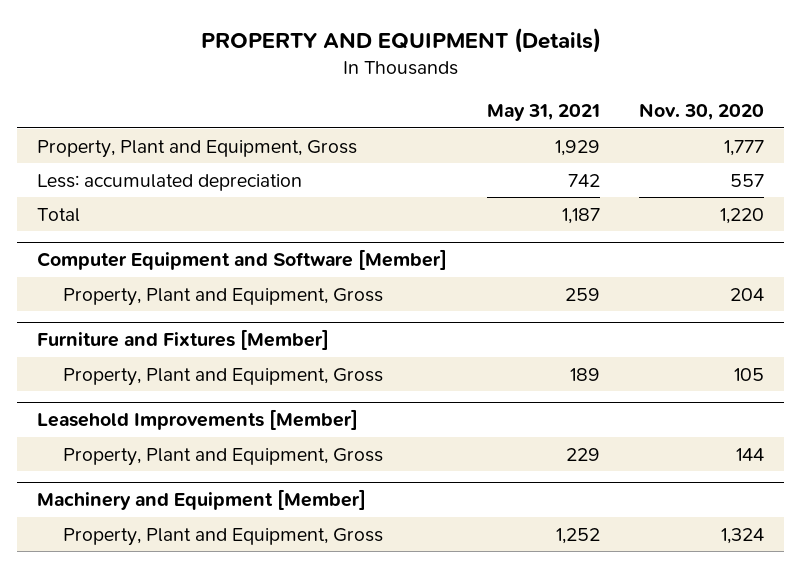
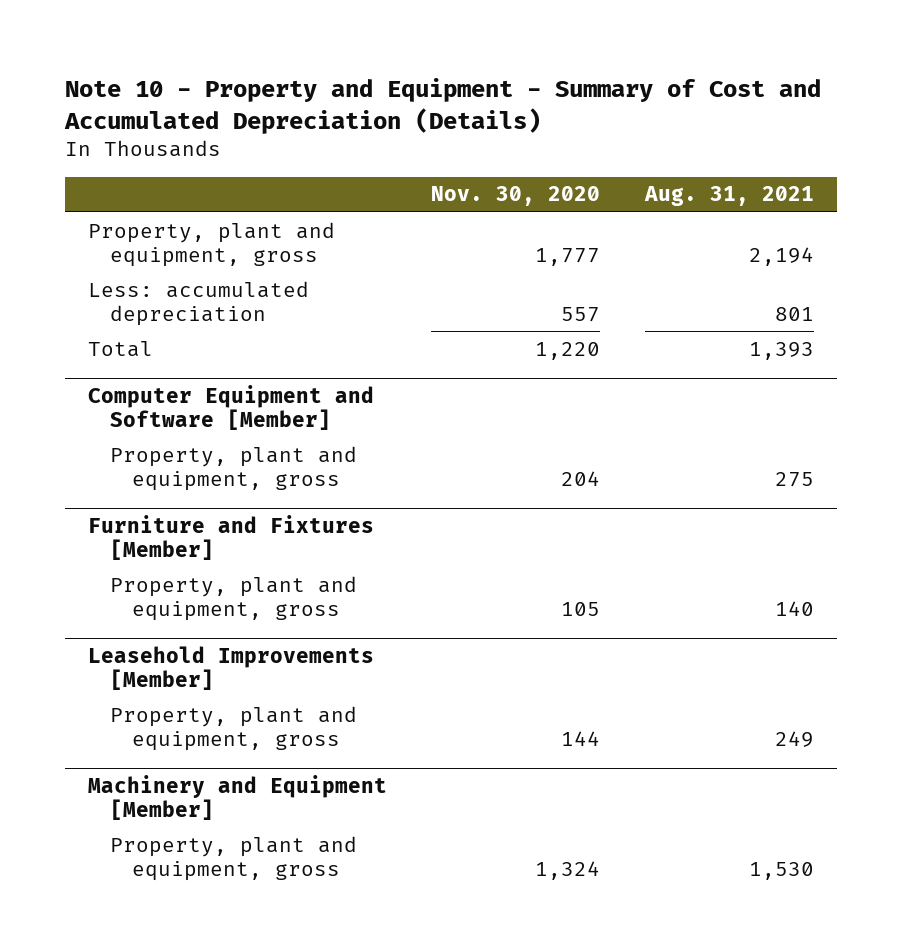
[200,27,601,53] PROPERTY AND EQUIPMENT (Details) -> [64,77,822,134] Note 10 - Property and Equipment - Summary of Cost and Accumulated Depreciation (Details)
[486,104,600,122] May 31, 2021 -> none
none -> [644,186,815,207] Aug. 31, 2021
[36,139,357,158] Property, Plant and Equipment, Gross -> [87,221,335,267] Property, plant and equipment, gross
[62,287,383,306] Property, Plant and Equipment, Gross -> [109,445,357,491] Property, plant and equipment, gross
[62,367,383,386] Property, Plant and Equipment, Gross -> [109,575,357,621] Property, plant and equipment, gross
[62,447,383,466] Property, Plant and Equipment, Gross -> [109,705,357,751] Property, plant and equipment, gross
[62,527,383,546] Property, Plant and Equipment, Gross -> [109,835,357,881] Property, plant and equipment, gross

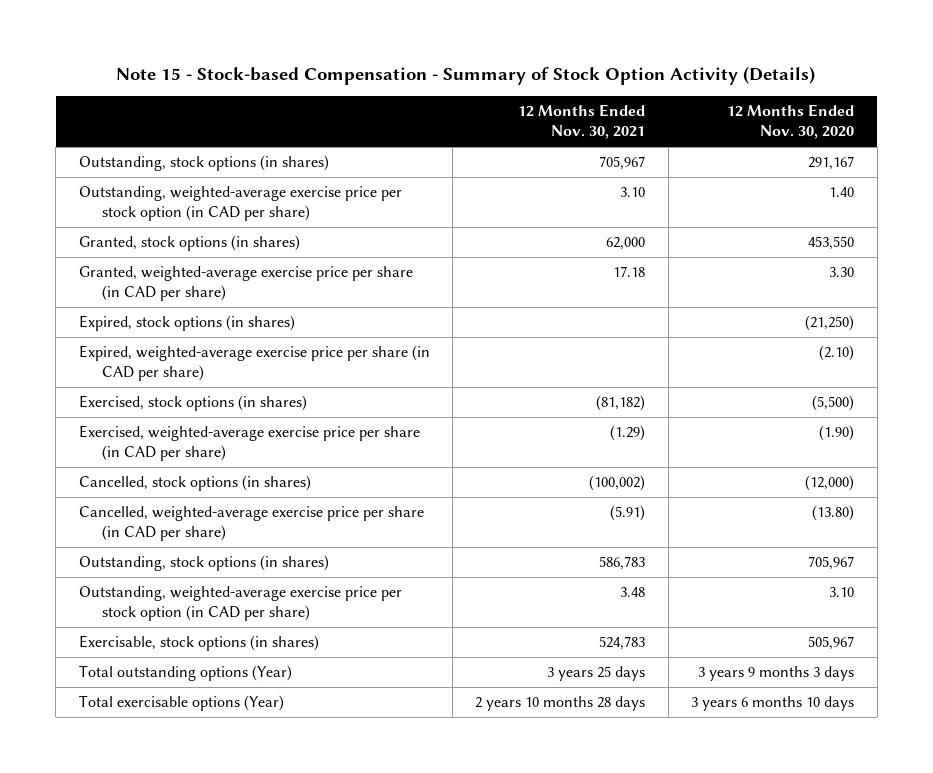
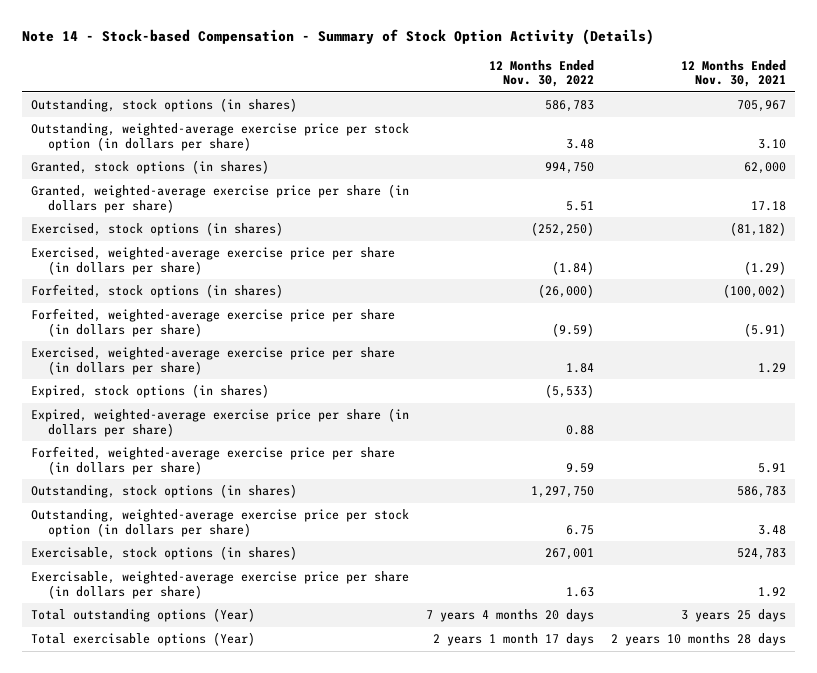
[116,66,816,86] Note 15 - Stock-based Compensation - Summary of Stock Option Activity (Details) -> [21,29,654,46] Note 14 - Stock-based Compensation - Summary of Stock Option Activity (Details)
[727,104,855,140] 12 Months Ended Nov. 30, 2020 -> none
none -> [488,59,594,88] 12 Months Ended Nov. 30, 2022
[78,186,402,222] Outstanding, weighted-average exercise price per stock option (in CAD per share) -> [30,123,409,151] Outstanding, weighted-average exercise price per stock option (in dollars per share)
[78,345,430,382] Expired, weighted-average exercise price per share (in CAD per share) -> none
[78,266,413,302] Granted, weighted-average exercise price per share (in CAD per share) -> [30,184,409,213] Granted, weighted-average exercise price per share (in dollars per share)
[78,425,420,462] Exercised, weighted-average exercise price per share (in CAD per share) -> [30,247,395,275] Exercised, weighted-average exercise price per share (in dollars per share)
[78,475,311,492] Cancelled, stock options (in shares) -> [30,284,283,299] Forfeited, stock options (in shares)
[78,506,424,542] Cancelled, weighted-average exercise price per share (in CAD per share) -> [30,308,395,337] Forfeited, weighted-average exercise price per share (in dollars per share)
none -> [30,347,395,375] Exercised, weighted-average exercise price per share (in dollars per share)
[78,315,295,332] Expired, stock options (in shares) -> [30,384,269,399] Expired, stock options (in shares)
none -> [30,408,409,437] Expired, weighted-average exercise price per share (in dollars per share)
none -> [30,446,395,475] Forfeited, weighted-average exercise price per share (in dollars per share)
[78,586,402,622] Outstanding, weighted-average exercise price per stock option (in CAD per share) -> [30,509,409,537] Outstanding, weighted-average exercise price per stock option (in dollars per share)
none -> [30,571,409,599] Exercisable, weighted-average exercise price per share (in dollars per share)

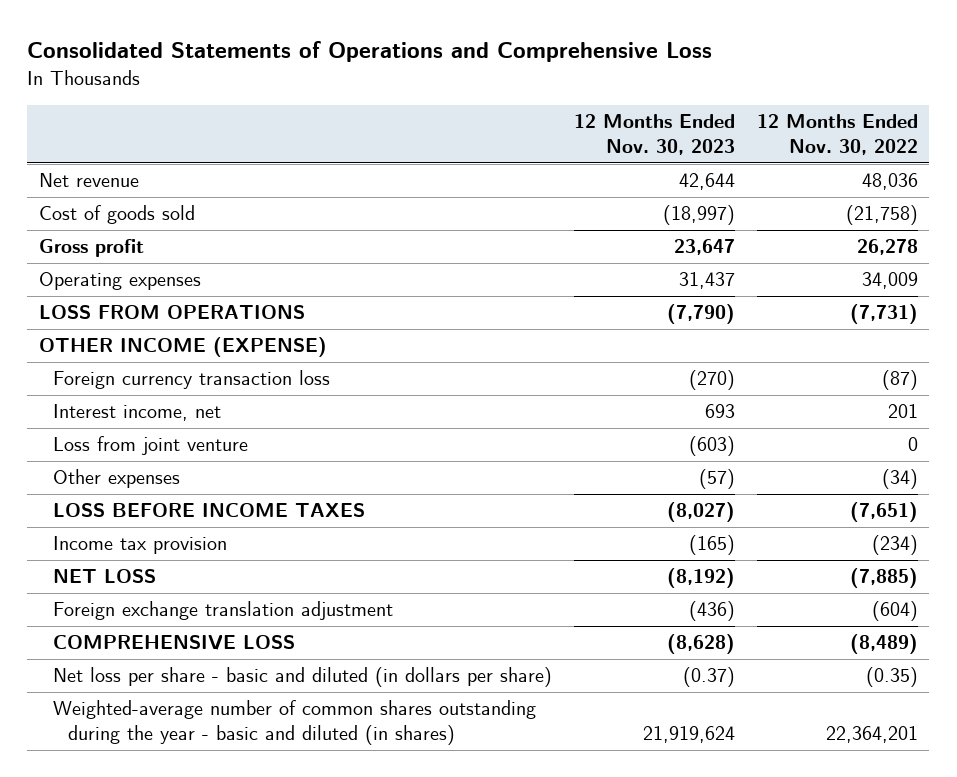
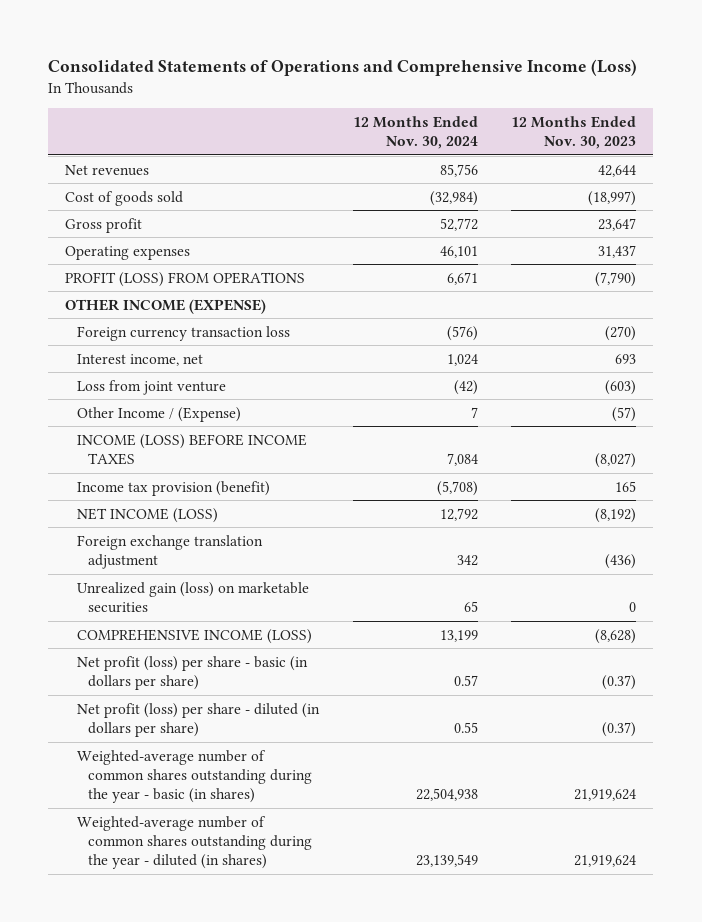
[27,41,713,63] Consolidated Statements of Operations and Comprehensive Loss -> [48,59,638,77] Consolidated Statements of Operations and Comprehensive Income (Loss)
[757,114,919,156] 12 Months Ended Nov. 30, 2022 -> none
none -> [352,115,478,149] 12 Months Ended Nov. 30, 2024
[38,173,139,188] Net revenue -> [65,164,150,176] Net revenues
[38,305,305,320] LOSS FROM OPERATIONS -> [65,271,306,287] PROFIT (LOSS) FROM OPERATIONS
[53,469,181,489] Other expenses -> none
none -> [76,406,241,422] Other Income / (Expense)
[53,502,366,518] LOSS BEFORE INCOME TAXES -> [76,433,307,465] INCOME (LOSS) BEFORE INCOME TAXES
[53,536,228,555] Income tax provision -> [76,480,270,496] Income tax provision (benefit)
[689,535,736,556] (165) -> [615,480,637,492] 165
[53,569,157,584] NET LOSS -> [76,507,218,523] NET INCOME (LOSS)
none -> [76,581,309,613] Unrealized gain (loss) on marketable securities
[53,635,296,651] COMPREHENSIVE LOSS -> [76,628,312,644] COMPREHENSIVE INCOME (LOSS)
[53,667,553,688] Net loss per share - basic and diluted (in dollars per share) -> [76,655,308,690] Net profit (loss) per share - basic (in dollars per share)
none -> [76,702,320,737] Net profit (loss) per share - diluted (in dollars per share)
[53,700,537,746] Weighted-average number of common shares outstanding during the year - basic and diluted (in shares) -> [76,749,313,804] Weighted-average number of common shares outstanding during the year - basic (in shares)
none -> [76,815,313,870] Weighted-average number of common shares outstanding during the year - diluted (in shares)

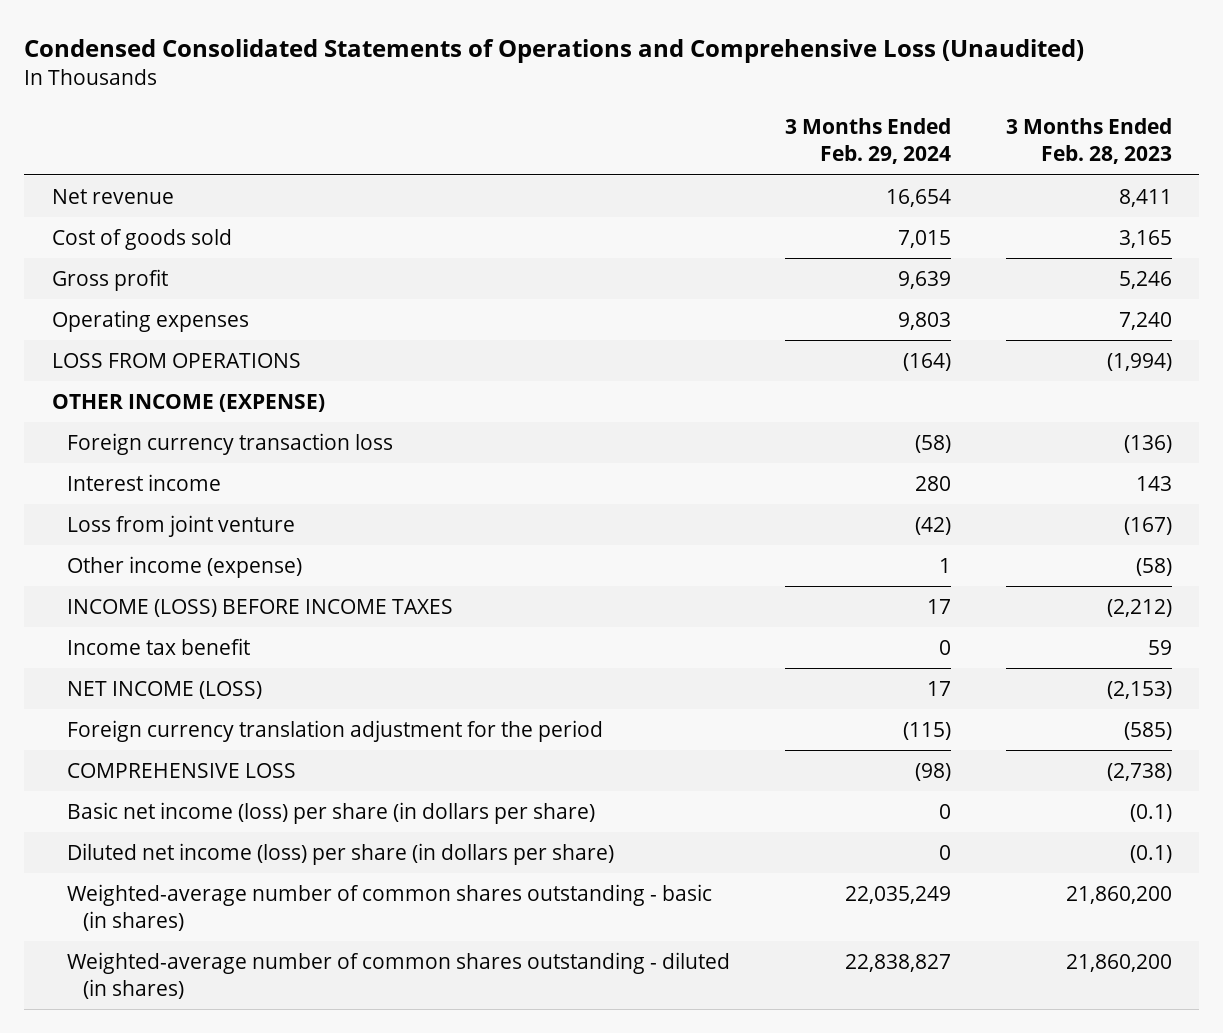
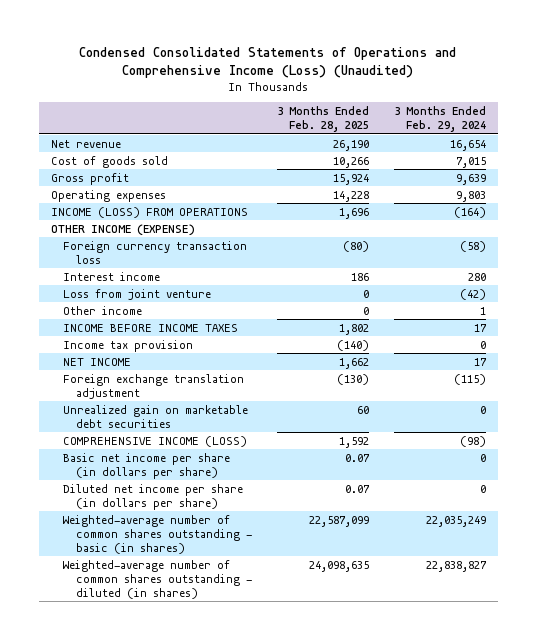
[24,38,1085,63] Condensed Consolidated Statements of Operations and Comprehensive Loss (Unaudited) -> [79,46,457,78] Condensed Consolidated Statements of Operations and Comprehensive Income (Loss) (Unaudited)
[1005,118,1172,165] 3 Months Ended Feb. 28, 2023 -> none
none -> [276,105,369,132] 3 Months Ended Feb. 28, 2025
[51,353,301,369] LOSS FROM OPERATIONS -> [50,206,248,218] INCOME (LOSS) FROM OPERATIONS
[67,556,303,579] Other income (expense) -> [63,305,143,315] Other income
[67,599,454,618] INCOME (LOSS) BEFORE INCOME TAXES -> [63,323,239,332] INCOME BEFORE INCOME TAXES
[67,638,251,656] Income tax benefit -> [63,339,194,352] Income tax provision
[67,681,263,700] NET INCOME (LOSS) -> [63,357,132,366] NET INCOME
[67,720,604,743] Foreign currency translation adjustment for the period -> [63,373,245,399] Foreign exchange translation adjustment
none -> [63,404,249,428] Unrealized gain on marketable debt securities
[67,763,297,779] COMPREHENSIVE LOSS -> [63,435,248,447] COMPREHENSIVE INCOME (LOSS)
[67,802,596,825] Basic net income (loss) per share (in dollars per share) -> [63,452,231,479] Basic net income per share (in dollars per share)
[67,843,615,866] Diluted net income (loss) per share (in dollars per share) -> [63,483,244,510] Diluted net income per share (in dollars per share)

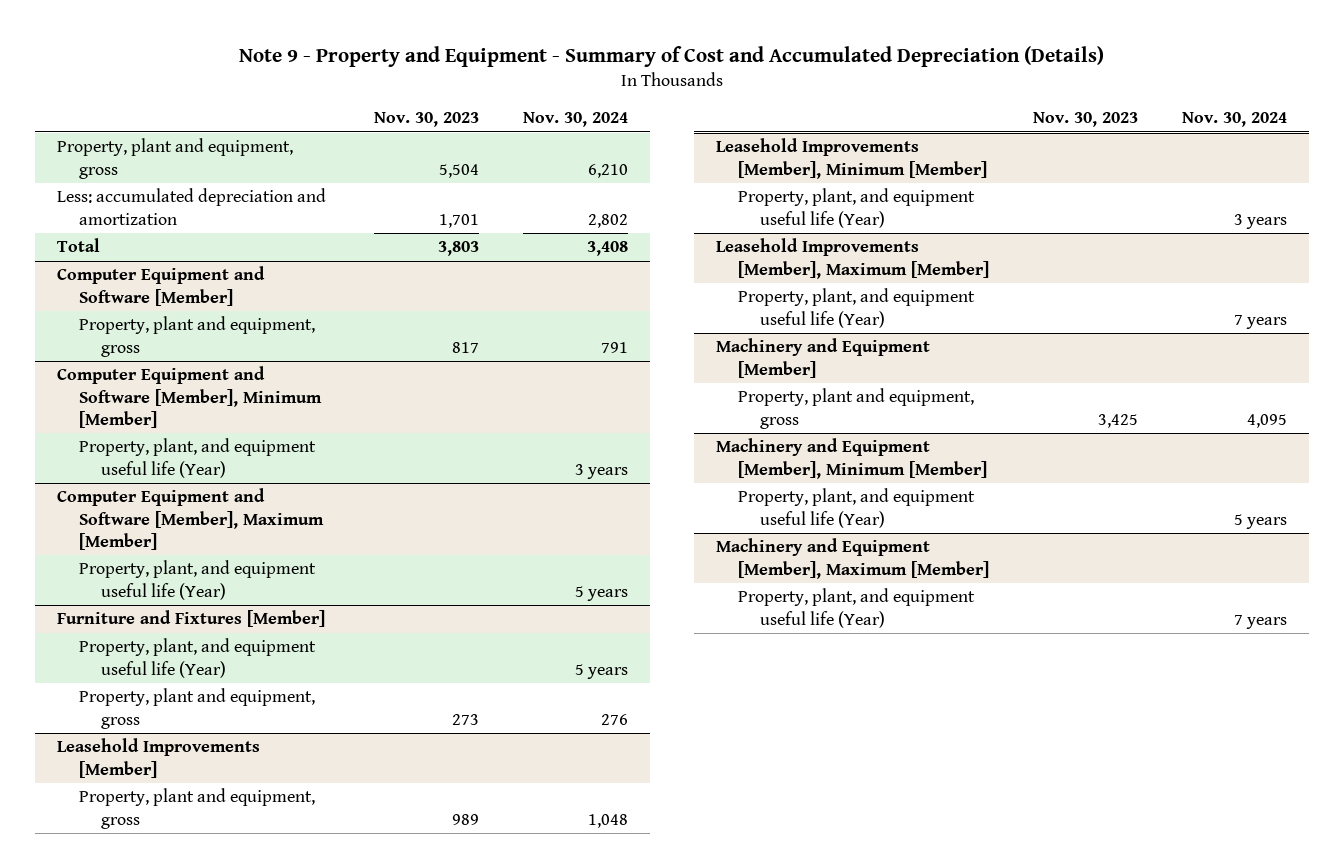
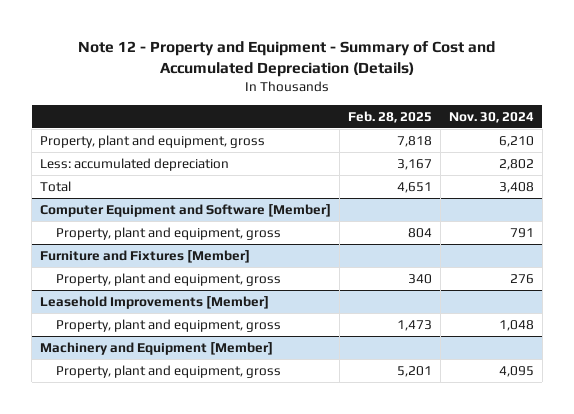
[238,46,1104,68] Note 9 - Property and Equipment - Summary of Cost and Accumulated Depreciation (Details) -> [77,41,495,78] Note 12 - Property and Equipment - Summary of Cost and Accumulated Depreciation (Details)
[373,112,479,128] Nov. 30, 2023 -> none
none -> [347,110,432,123] Feb. 28, 2025
[56,188,326,225] Less: accumulated depreciation and amortization -> [39,157,229,171] Less: accumulated depreciation
[56,366,322,428] Computer Equipment and Software [Member], Minimum [Member] -> none
[78,438,316,478] Property, plant, and equipment useful life (Year) -> none
[56,488,324,550] Computer Equipment and Software [Member], Maximum [Member] -> none
[78,560,316,600] Property, plant, and equipment useful life (Year) -> none
[78,638,316,678] Property, plant, and equipment useful life (Year) -> none
[715,138,987,179] Leasehold Improvements [Member], Minimum [Member] -> none
[737,188,975,228] Property, plant, and equipment useful life (Year) -> none
[715,238,989,279] Leasehold Improvements [Member], Maximum [Member] -> none
[737,288,975,328] Property, plant, and equipment useful life (Year) -> none
[715,438,987,479] Machinery and Equipment [Member], Minimum [Member] -> none
[737,488,975,528] Property, plant, and equipment useful life (Year) -> none
[715,538,989,579] Machinery and Equipment [Member], Maximum [Member] -> none
[737,588,975,628] Property, plant, and equipment useful life (Year) -> none

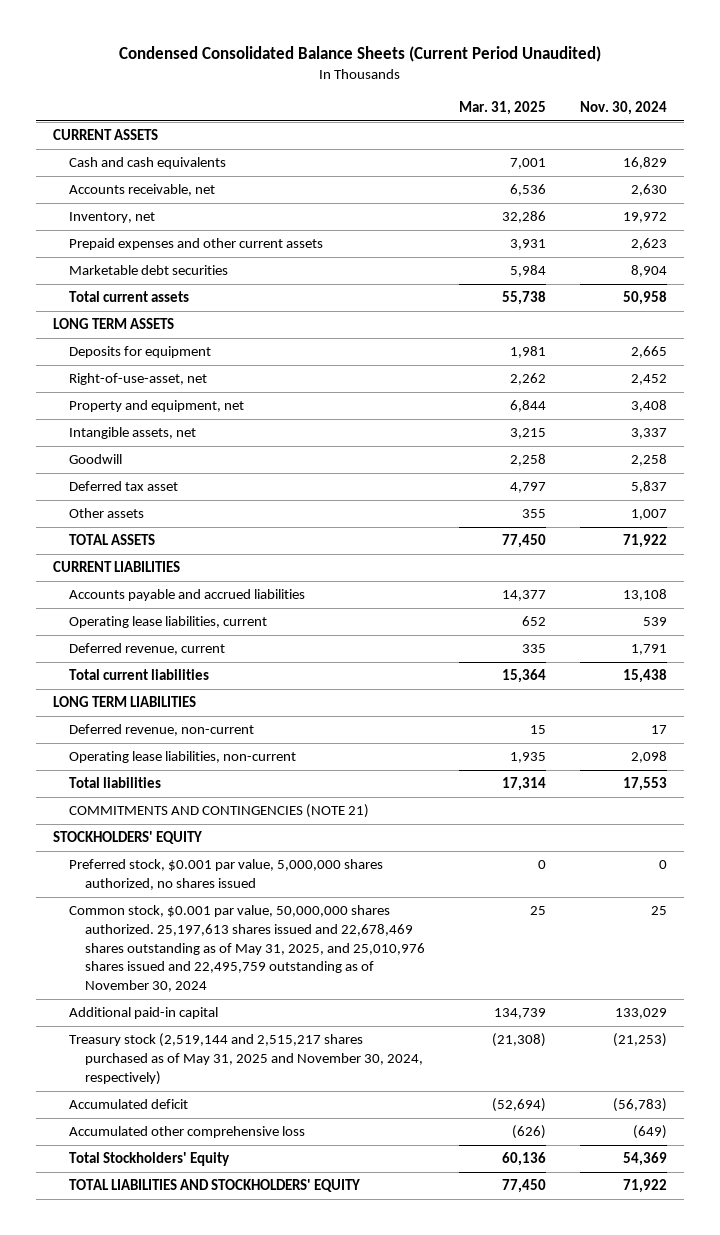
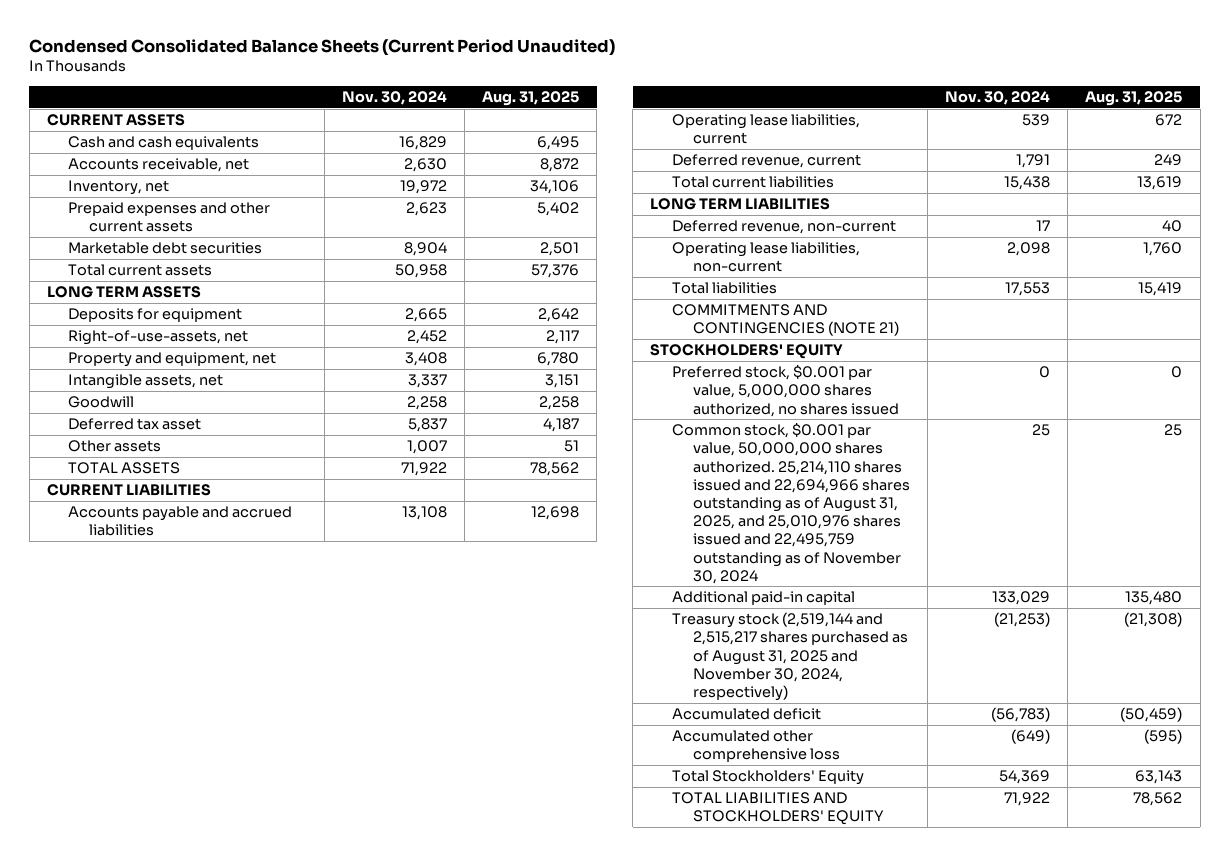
[458,100,546,115] Mar. 31, 2025 -> none
none -> [482,91,580,107] Aug. 31, 2025
[68,373,207,386] Right-of-use-asset, net -> [68,330,249,346] Right-of-use-assets, net
[68,905,425,993] Common stock, $0.001 par value, 50,000,000 shares authorized. 25,197,613 shares issued and 22,678,469 shares outstanding as of May 31, 2025, and 25,010,976 shares issued and 22,495,759 outstanding as of November 30, 2024 -> [671,423,910,584] Common stock, $0.001 par value, 50,000,000 shares authorized. 25,214,110 shares issued and 22,694,966 shares outstanding as of August 31, 2025, and 25,010,976 shares issued and 22,495,759 outstanding as of November 30, 2024
[68,1033,423,1085] Treasury stock (2,519,144 and 2,515,217 shares purchased as of May 31, 2025 and November 30, 2024, respectively) -> [671,612,908,701] Treasury stock (2,519,144 and 2,515,217 shares purchased as of August 31, 2025 and November 30, 2024, respectively)

